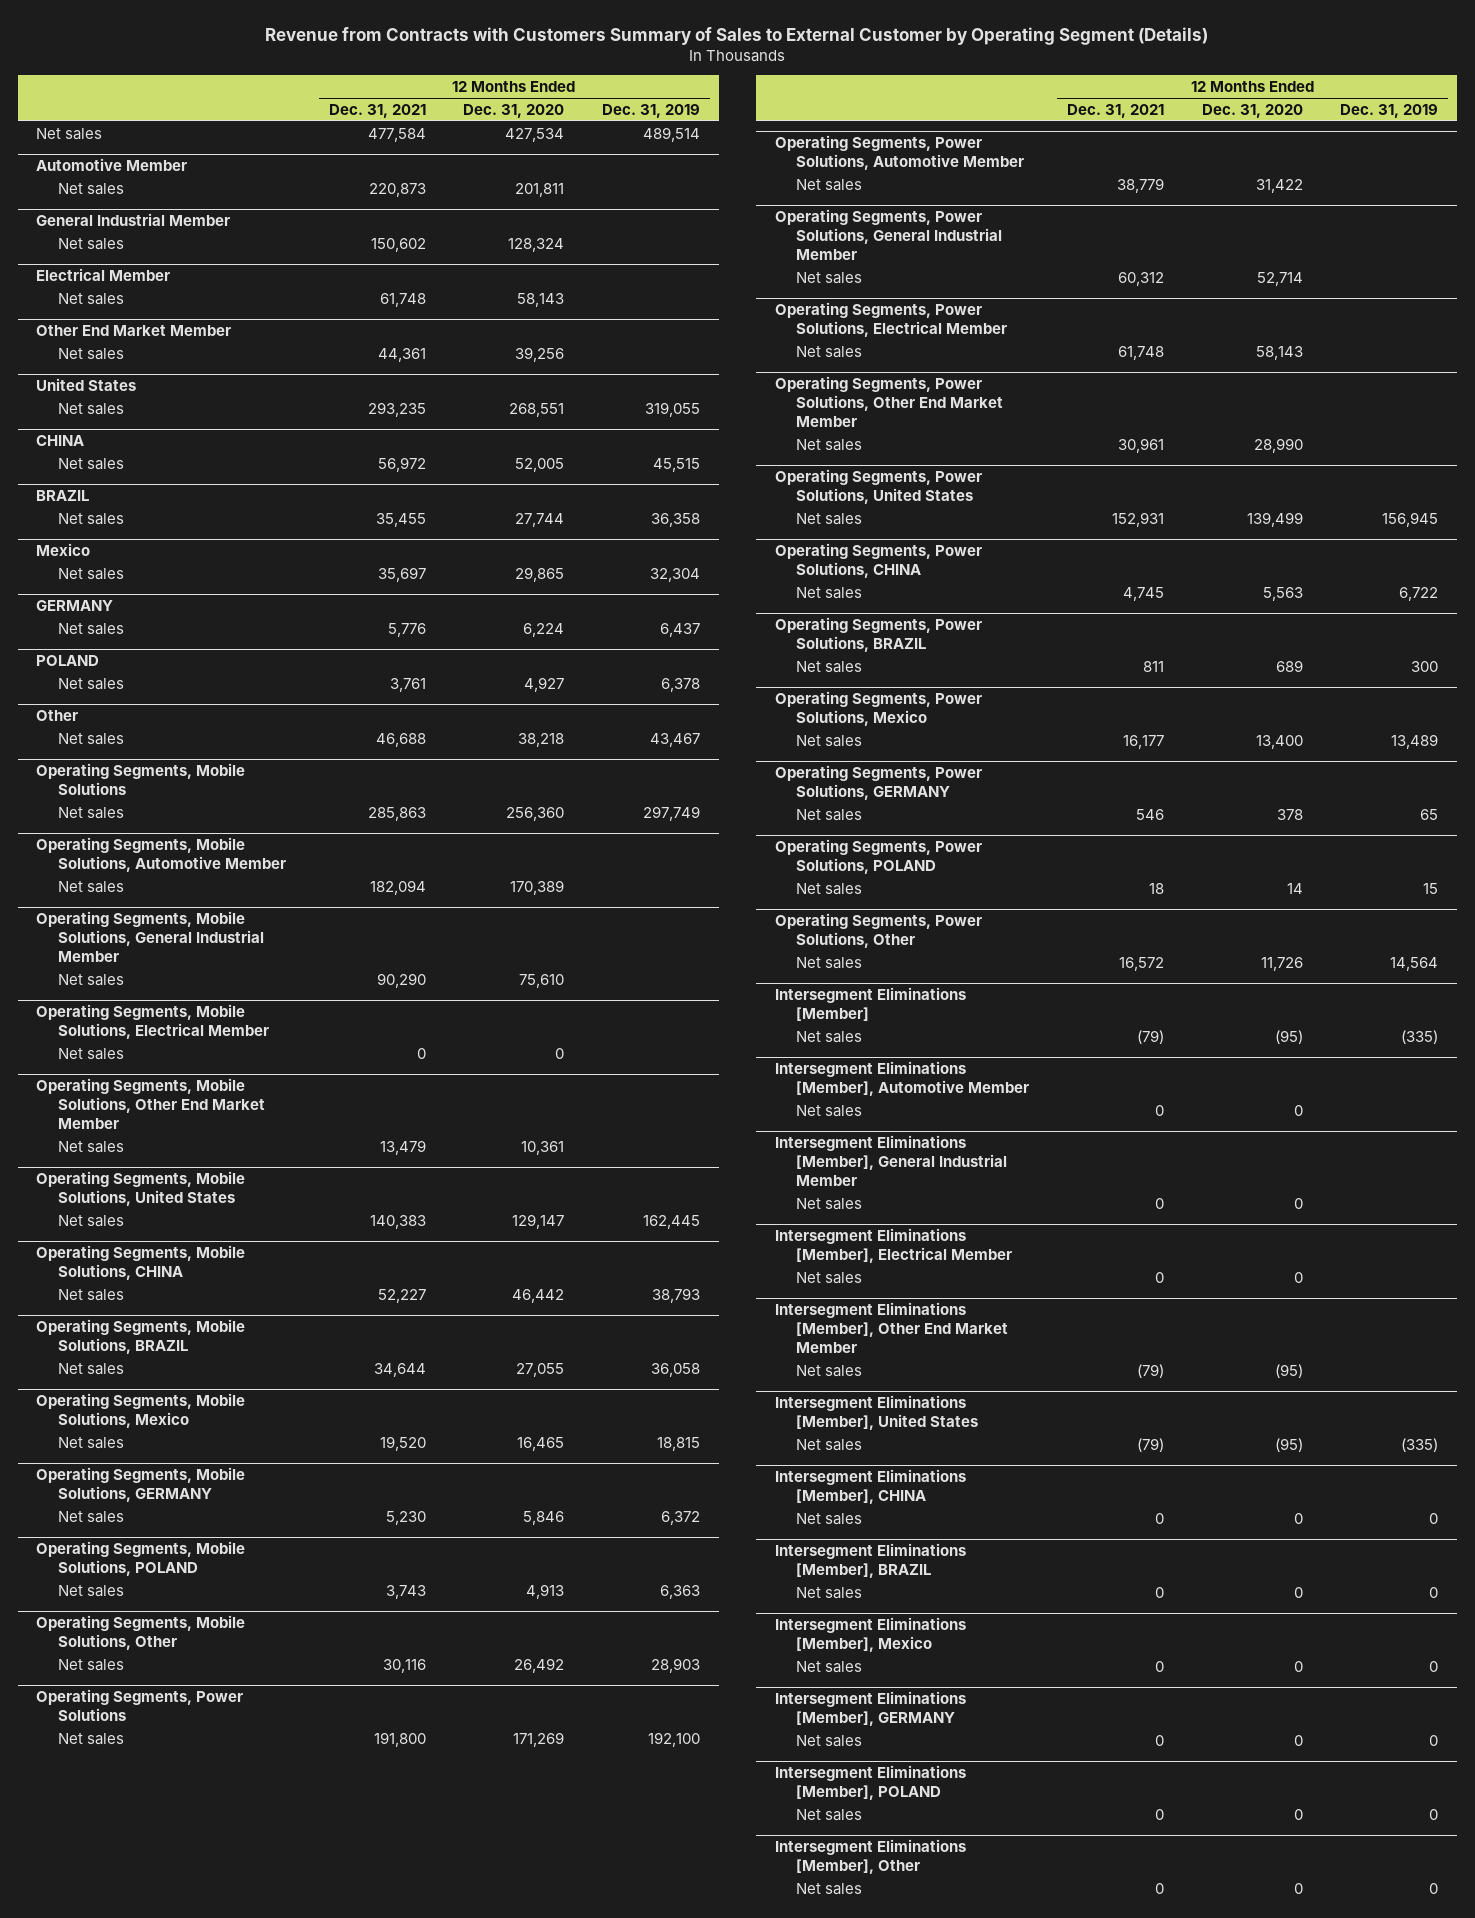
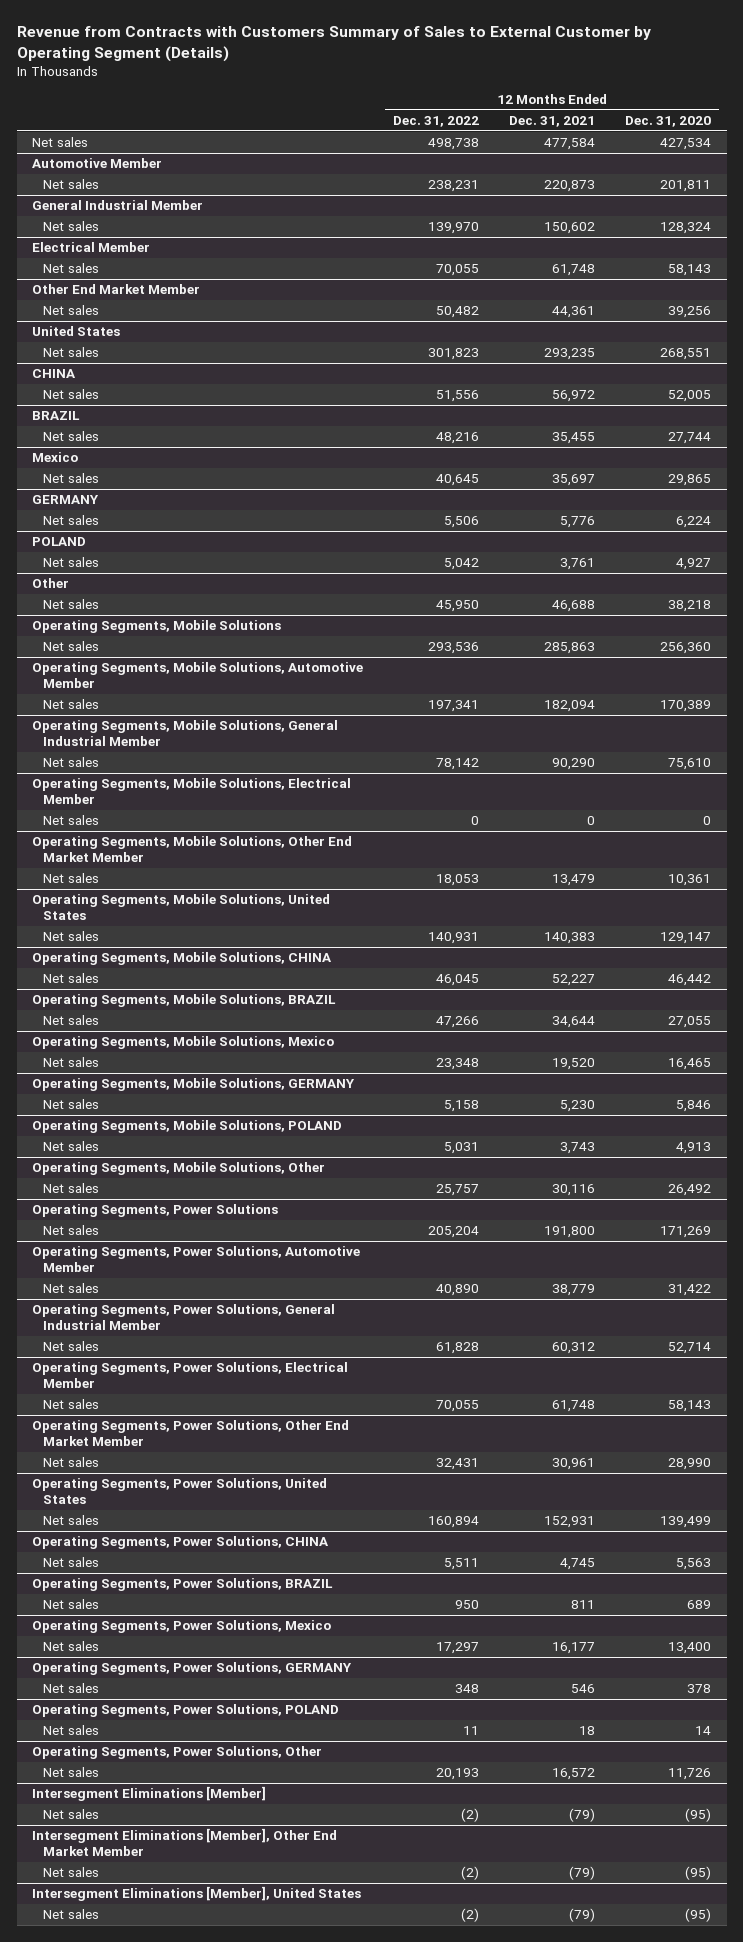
[602,103,701,118] Dec. 31, 2019 -> none
none -> [392,115,479,127] Dec. 31, 2022
[774,1061,1030,1097] Intersegment Eliminations [Member], Automotive Member -> none
[796,1104,863,1117] Net sales -> none
[774,1135,1008,1187] Intersegment Eliminations [Member], General Industrial Member -> none
[796,1197,863,1210] Net sales -> none
[774,1228,1013,1264] Intersegment Eliminations [Member], Electrical Member -> none
[796,1271,863,1284] Net sales -> none
[774,1469,966,1505] Intersegment Eliminations [Member], CHINA -> none
[796,1512,863,1525] Net sales -> none
[774,1543,966,1579] Intersegment Eliminations [Member], BRAZIL -> none
[796,1586,863,1599] Net sales -> none
[774,1617,966,1653] Intersegment Eliminations [Member], Mexico -> none
[796,1660,863,1673] Net sales -> none
[774,1691,966,1727] Intersegment Eliminations [Member], GERMANY -> none
[796,1734,863,1747] Net sales -> none
[774,1765,966,1801] Intersegment Eliminations [Member], POLAND -> none
[796,1808,863,1821] Net sales -> none
[774,1839,966,1875] Intersegment Eliminations [Member], Other -> none
[796,1882,863,1895] Net sales -> none

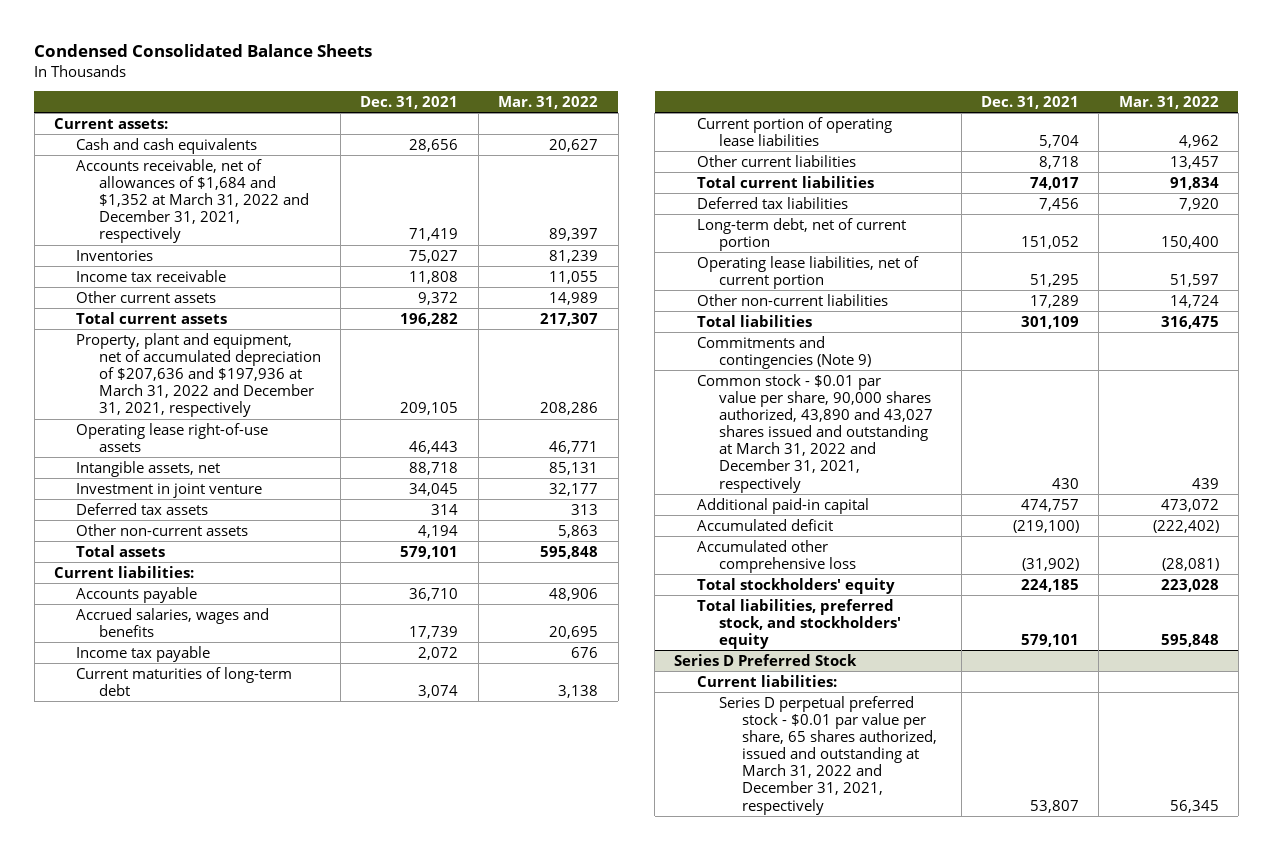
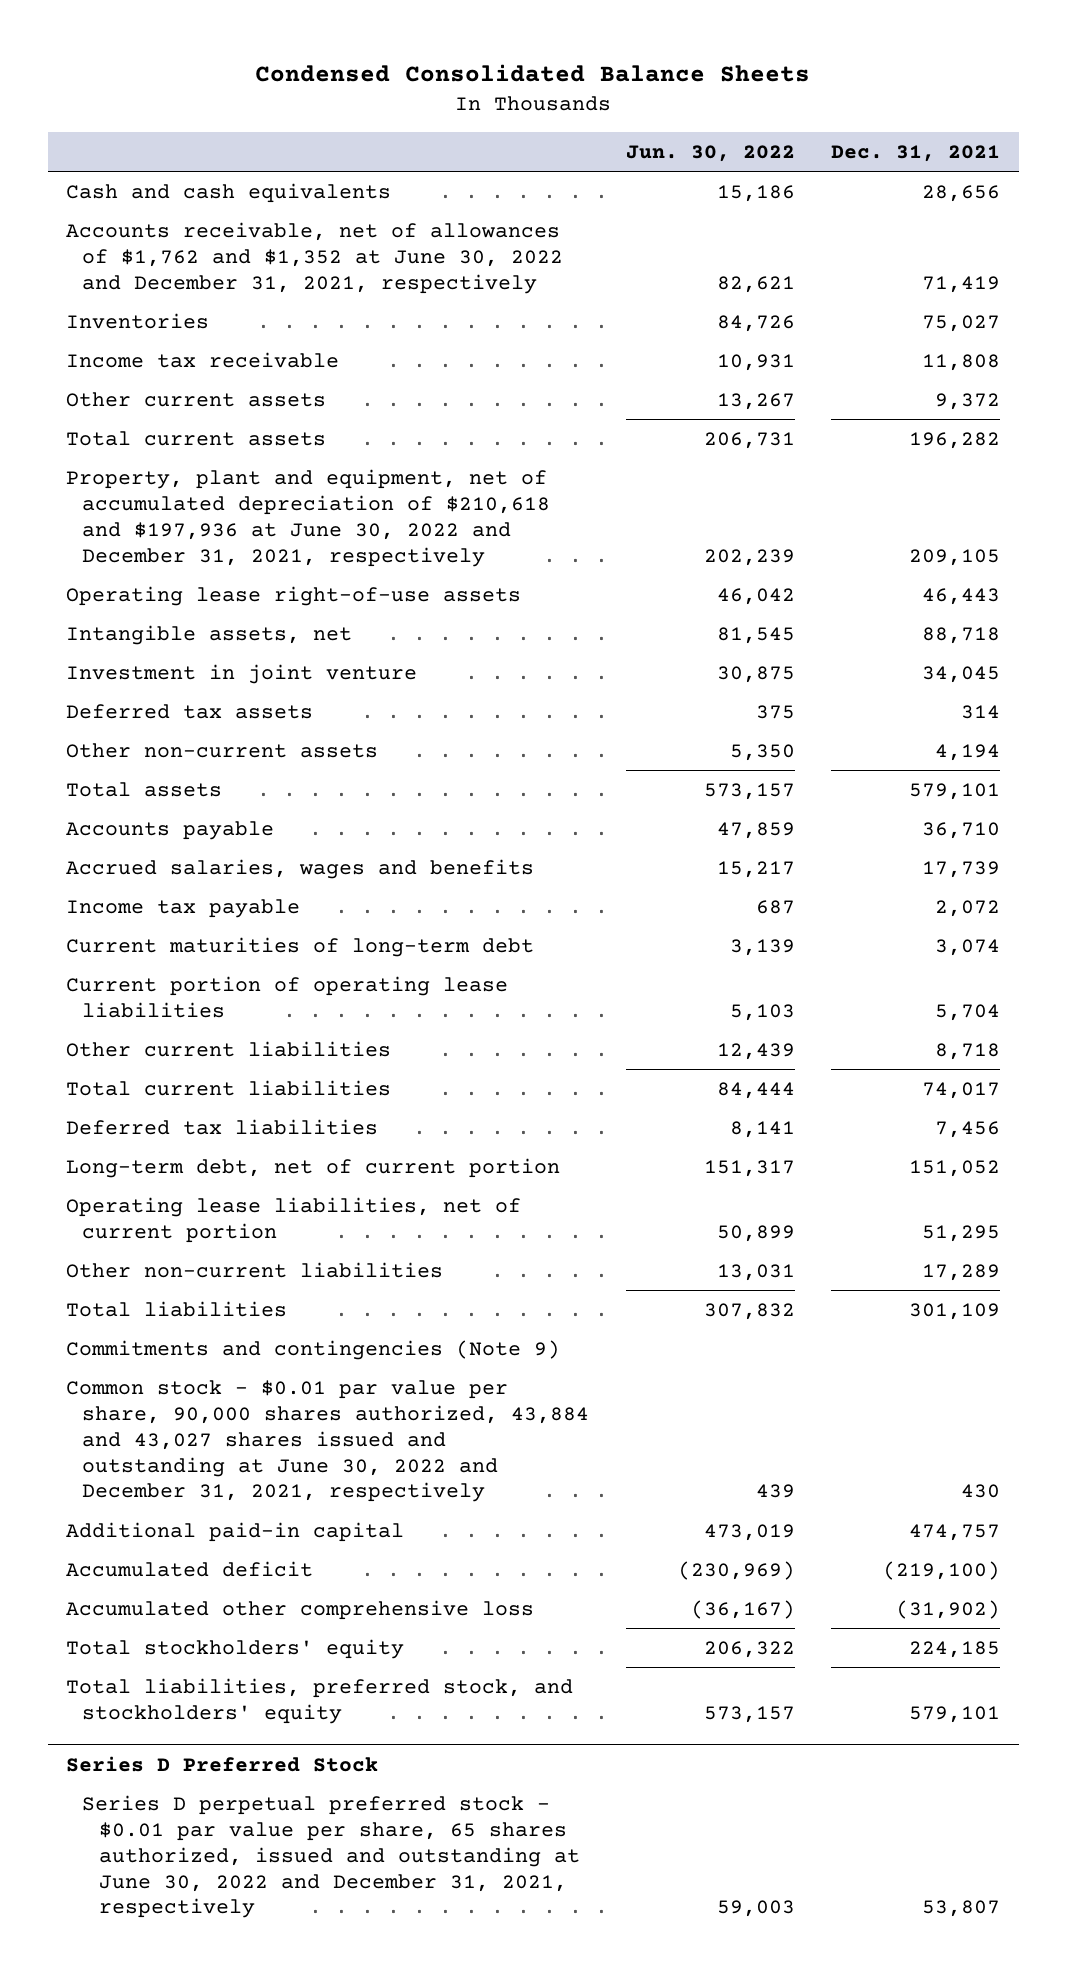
[498,95,599,109] Mar. 31, 2022 -> none
none -> [625,144,795,162] Jun. 30, 2022
[53,117,168,129] Current assets: -> none
[76,158,309,244] Accounts receivable, net of allowances of $1,684 and $1,352 at March 31, 2022 and December 31, 2021, respectively -> [66,221,564,294] Accounts receivable, net of allowances of $1,762 and $1,352 at June 30, 2022 and December 31, 2021, respectively
[76,332,321,418] Property, plant and equipment, net of accumulated depreciation of $207,636 and $197,936 at March 31, 2022 and December 31, 2021, respectively -> [66,468,551,567] Property, plant and equipment, net of accumulated depreciation of $210,618 and $197,936 at June 30, 2022 and December 31, 2021, respectively
[53,565,194,578] Current liabilities: -> none
[696,373,934,493] Common stock - $0.01 par value per share, 90,000 shares authorized, 43,890 and 43,027 shares issued and outstanding at March 31, 2022 and December 31, 2021, respectively -> [66,1379,590,1503] Common stock - $0.01 par value per share, 90,000 shares authorized, 43,884 and 43,027 shares issued and outstanding at June 30, 2022 and December 31, 2021, respectively
[696,674,837,687] Current liabilities: -> none
[719,695,937,815] Series D perpetual preferred stock - $0.01 par value per share, 65 shares authorized, issued and outstanding at March 31, 2022 and December 31, 2021, respectively -> [82,1794,580,1919] Series D perpetual preferred stock - $0.01 par value per share, 65 shares authorized, issued and outstanding at June 30, 2022 and December 31, 2021, respectively

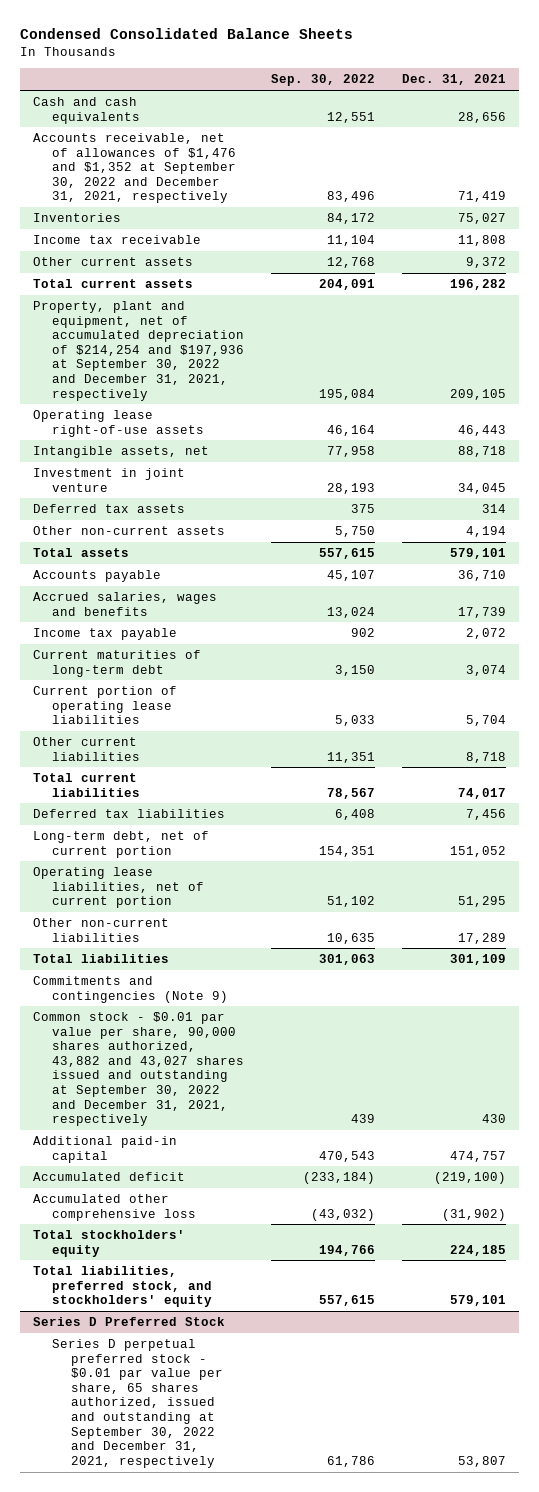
[625,144,795,162] Jun. 30, 2022 -> none
none -> [270,74,375,87] Sep. 30, 2022
[66,221,564,294] Accounts receivable, net of allowances of $1,762 and $1,352 at June 30, 2022 and December 31, 2021, respectively -> [33,132,236,204] Accounts receivable, net of allowances of $1,476 and $1,352 at September 30, 2022 and December 31, 2021, respectively
[66,468,551,567] Property, plant and equipment, net of accumulated depreciation of $210,618 and $197,936 at June 30, 2022 and December 31, 2021, respectively -> [33,300,244,401] Property, plant and equipment, net of accumulated depreciation of $214,254 and $197,936 at September 30, 2022 and December 31, 2021, respectively
[66,1379,590,1503] Common stock - $0.01 par value per share, 90,000 shares authorized, 43,884 and 43,027 shares issued and outstanding at June 30, 2022 and December 31, 2021, respectively -> [33,1011,244,1127] Common stock - $0.01 par value per share, 90,000 shares authorized, 43,882 and 43,027 shares issued and outstanding at September 30, 2022 and December 31, 2021, respectively
[82,1794,580,1919] Series D perpetual preferred stock - $0.01 par value per share, 65 shares authorized, issued and outstanding at June 30, 2022 and December 31, 2021, respectively -> [51,1338,223,1469] Series D perpetual preferred stock - $0.01 par value per share, 65 shares authorized, issued and outstanding at September 30, 2022 and December 31, 2021, respectively

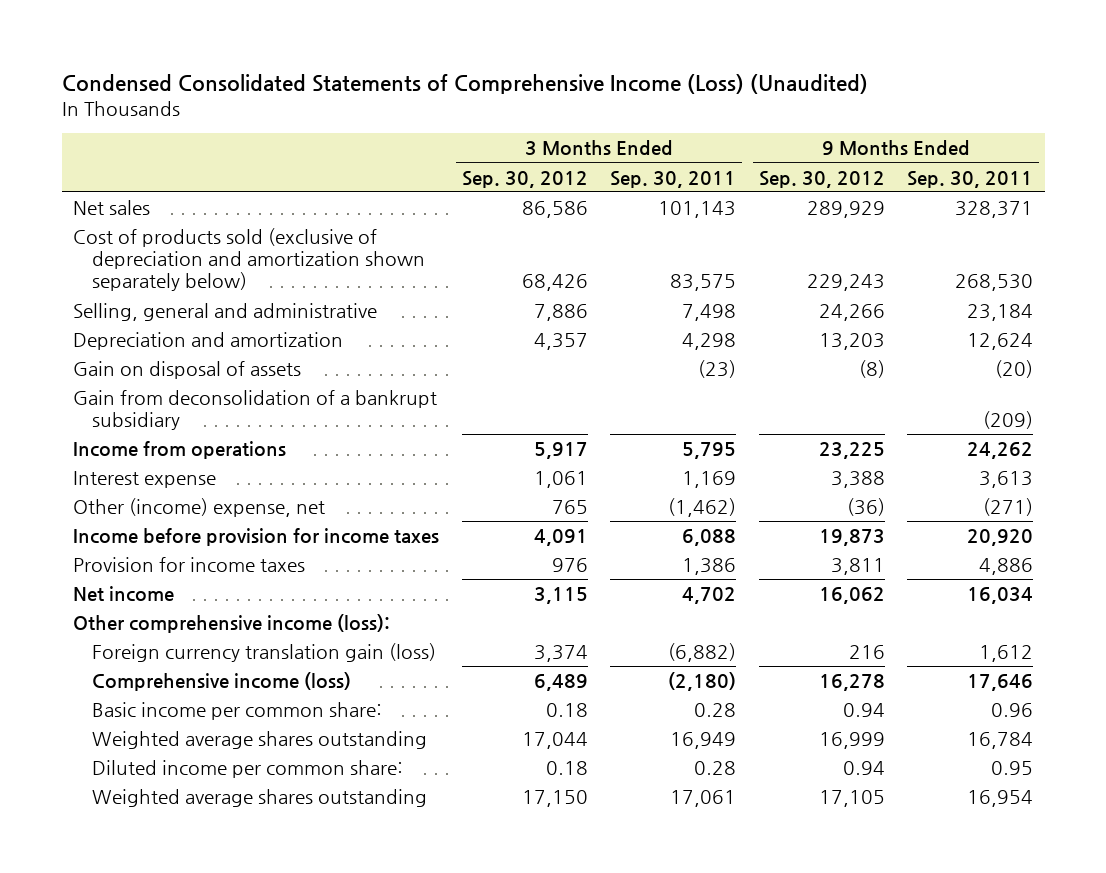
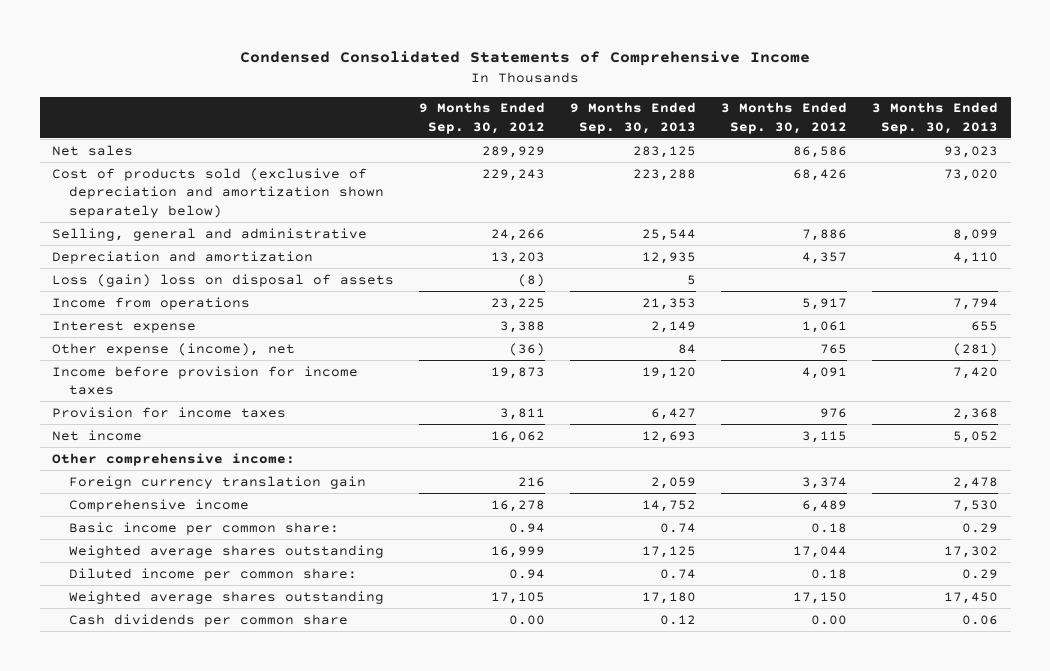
[61,74,868,95] Condensed Consolidated Statements of Comprehensive Income (Loss) (Unaudited) -> [240,51,811,67] Condensed Consolidated Statements of Comprehensive Income
[610,170,737,188] Sep. 30, 2011 -> none
[907,170,1034,188] Sep. 30, 2011 -> none
none -> [570,102,697,134] 9 Months Ended Sep. 30, 2013
none -> [872,102,999,134] 3 Months Ended Sep. 30, 2013
[72,390,437,431] Gain from deconsolidation of a bankrupt subsidiary -> none
[72,361,301,380] Gain on disposal of assets -> [52,273,395,287] Loss (gain) loss on disposal of assets
[72,498,325,518] Other (income) expense, net -> [52,342,296,356] Other expense (income), net
[72,614,390,634] Other comprehensive income (loss): -> [52,452,296,466] Other comprehensive income:
[92,643,437,663] Foreign currency translation gain (loss) -> [68,475,366,489] Foreign currency translation gain
[92,672,352,692] Comprehensive income (loss) -> [68,498,249,512] Comprehensive income
none -> [68,613,348,627] Cash dividends per common share

